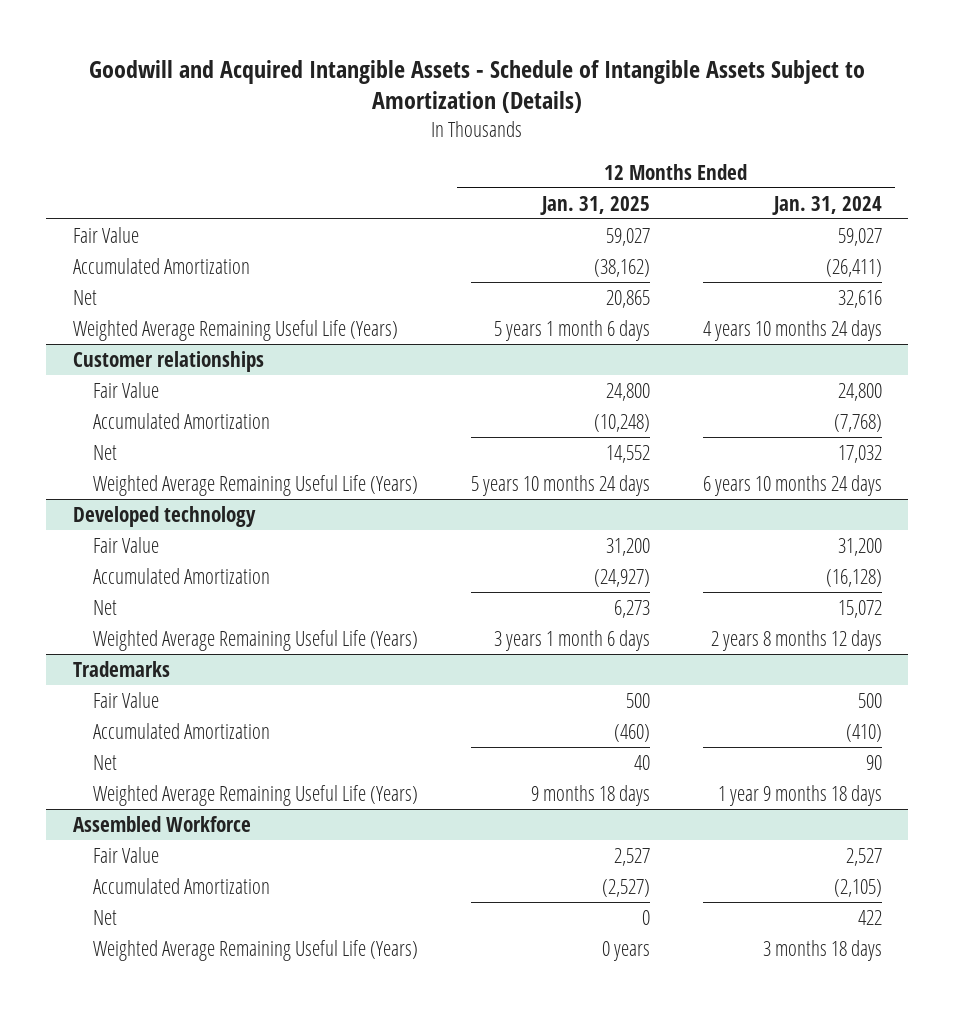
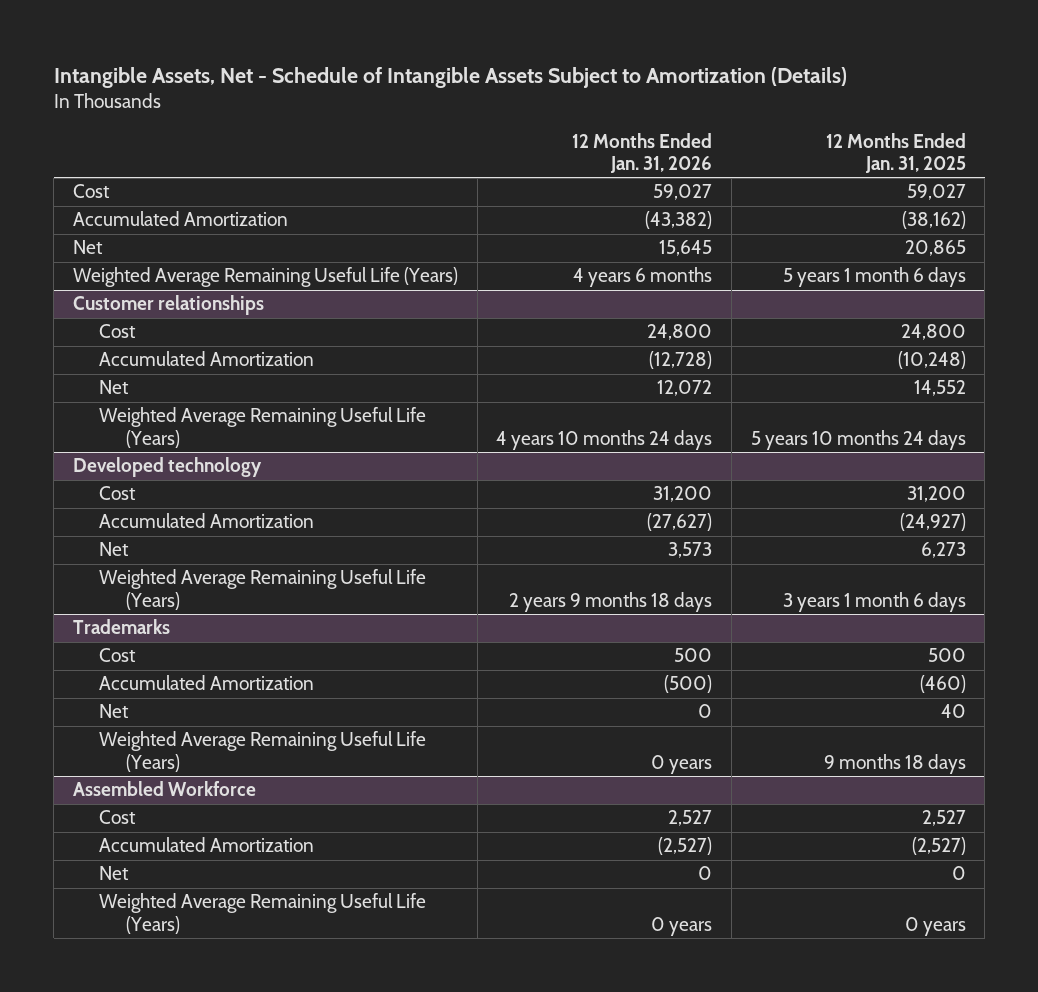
[89,59,866,114] Goodwill and Acquired Intangible Assets - Schedule of Intangible Assets Subject to Amortization (Details) -> [53,66,847,88] Intangible Assets, Net - Schedule of Intangible Assets Subject to Amortization (Details)
[771,195,882,215] Jan. 31, 2024 -> none
none -> [572,132,713,173] 12 Months Ended Jan. 31, 2026
[72,226,139,243] Fair Value -> [72,184,110,199] Cost
[92,381,159,398] Fair Value -> [99,324,137,339] Cost
[92,536,159,553] Fair Value -> [99,486,137,501] Cost
[92,691,159,708] Fair Value -> [99,648,137,663] Cost
[92,846,159,863] Fair Value -> [99,810,137,825] Cost

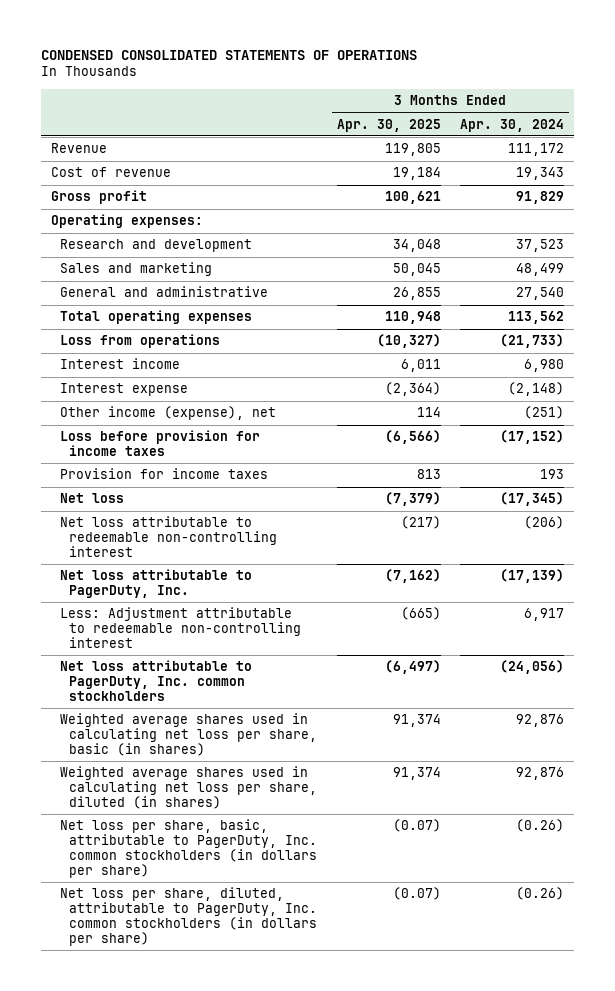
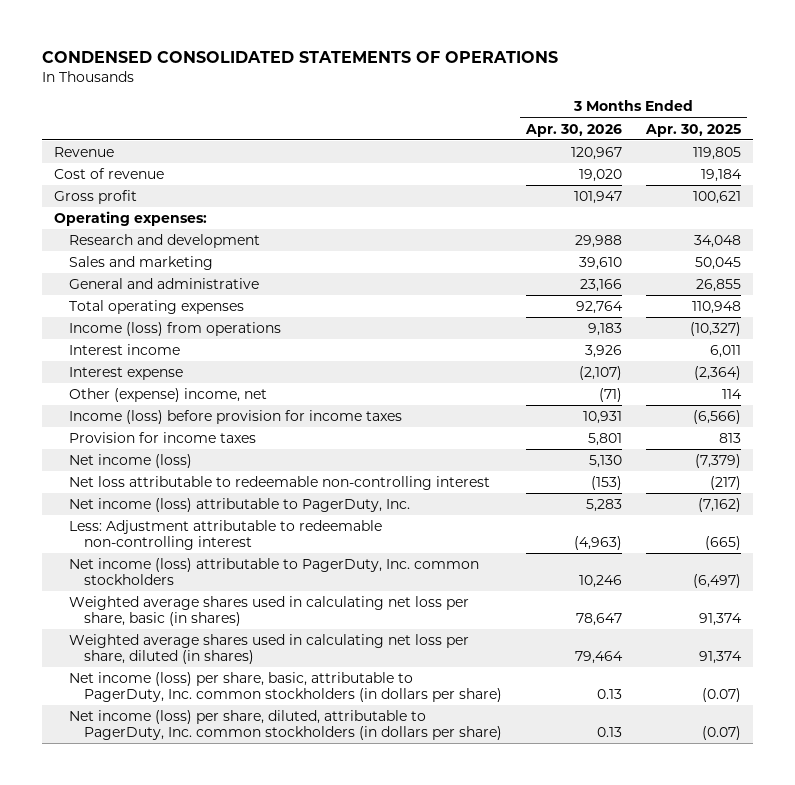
[460,118,565,132] Apr. 30, 2024 -> none
none -> [525,123,623,137] Apr. 30, 2026
[59,334,220,349] Loss from operations -> [68,321,281,336] Income (loss) from operations
[59,406,276,421] Other income (expense), net -> [68,387,267,402] Other (expense) income, net
[59,430,260,457] Loss before provision for income taxes -> [68,409,402,424] Income (loss) before provision for income taxes
[59,493,124,504] Net loss -> [68,453,192,468] Net income (loss)
[59,569,252,599] Net loss attributable to PagerDuty, Inc. -> [68,497,410,512] Net income (loss) attributable to PagerDuty, Inc.
[59,660,252,702] Net loss attributable to PagerDuty, Inc. common stockholders -> [68,557,479,586] Net income (loss) attributable to PagerDuty, Inc. common stockholders
[59,819,317,879] Net loss per share, basic, attributable to PagerDuty, Inc. common stockholders (in dollars per share) -> [68,671,503,703] Net income (loss) per share, basic, attributable to PagerDuty, Inc. common stockholders (in dollars per share)
[59,887,317,947] Net loss per share, diluted, attributable to PagerDuty, Inc. common stockholders (in dollars per share) -> [68,709,503,741] Net income (loss) per share, diluted, attributable to PagerDuty, Inc. common stockholders (in dollars per share)

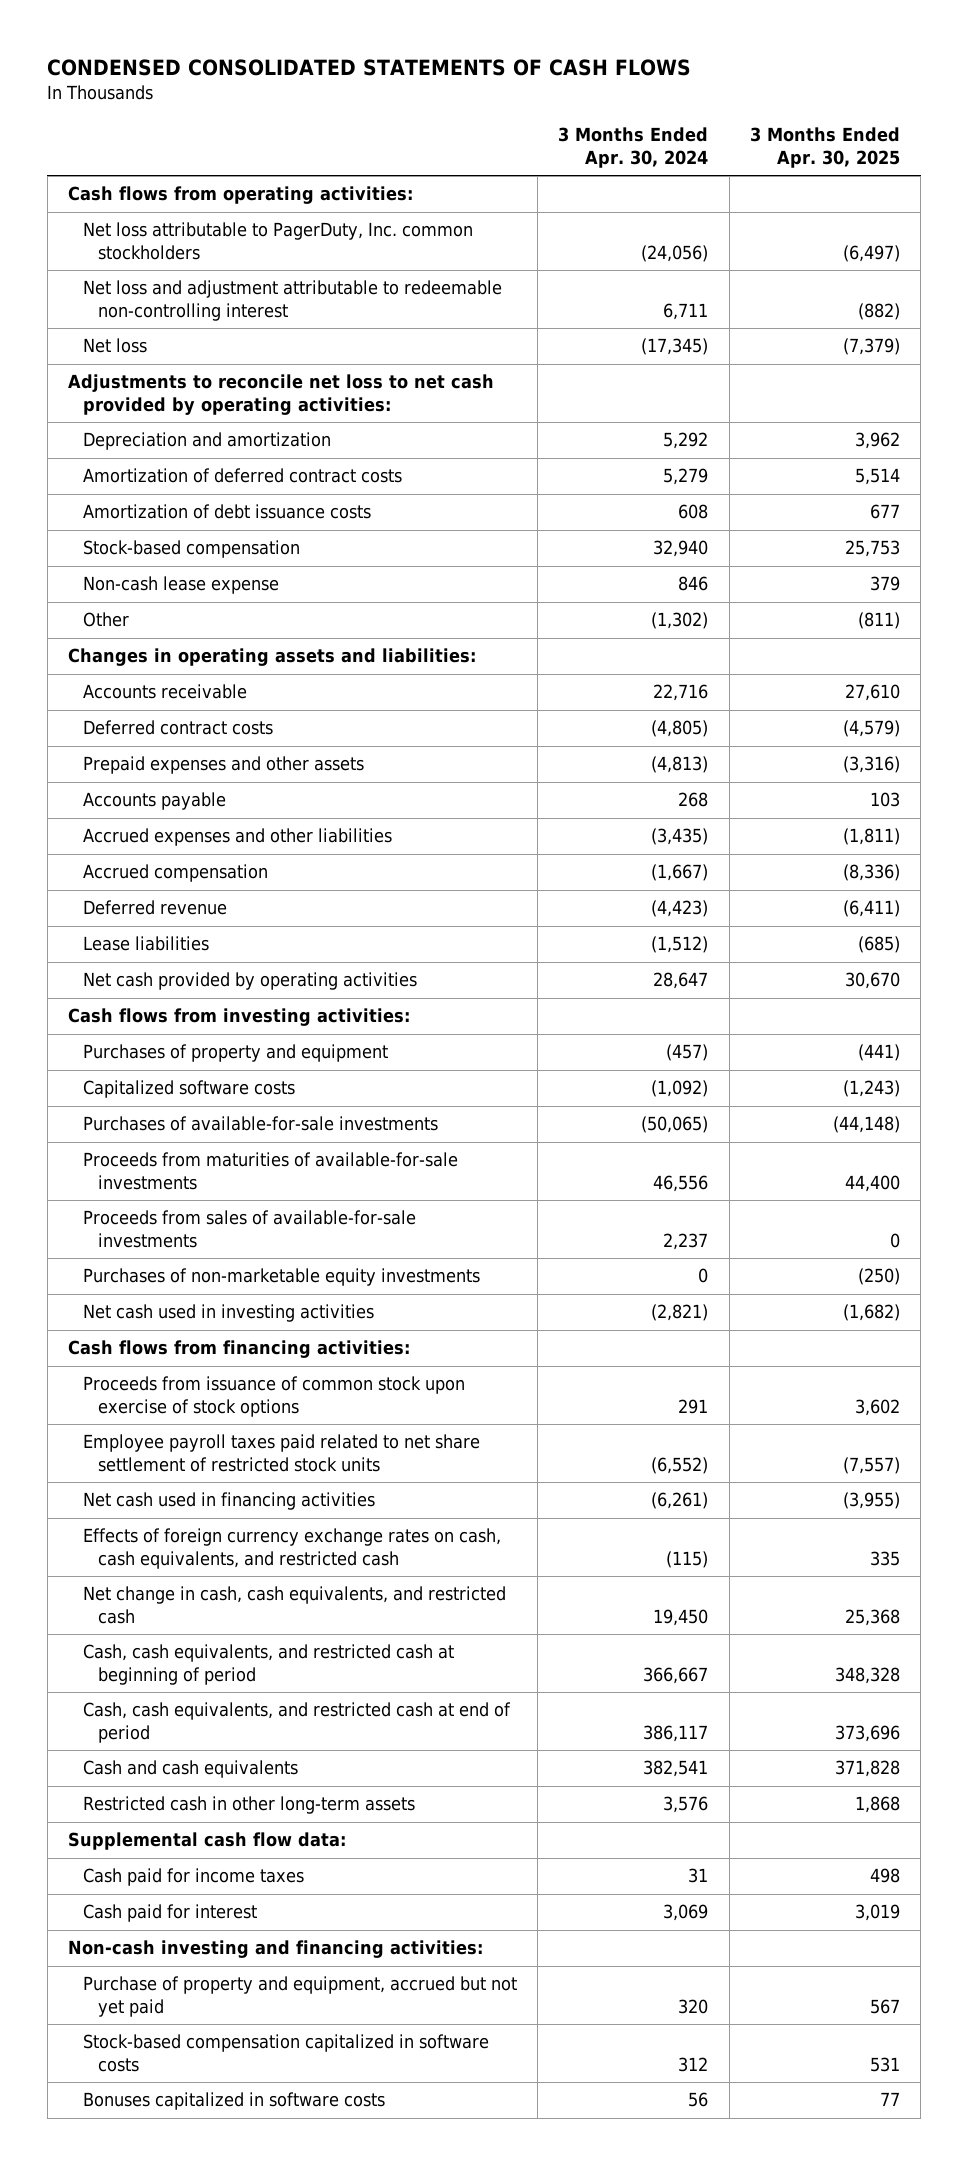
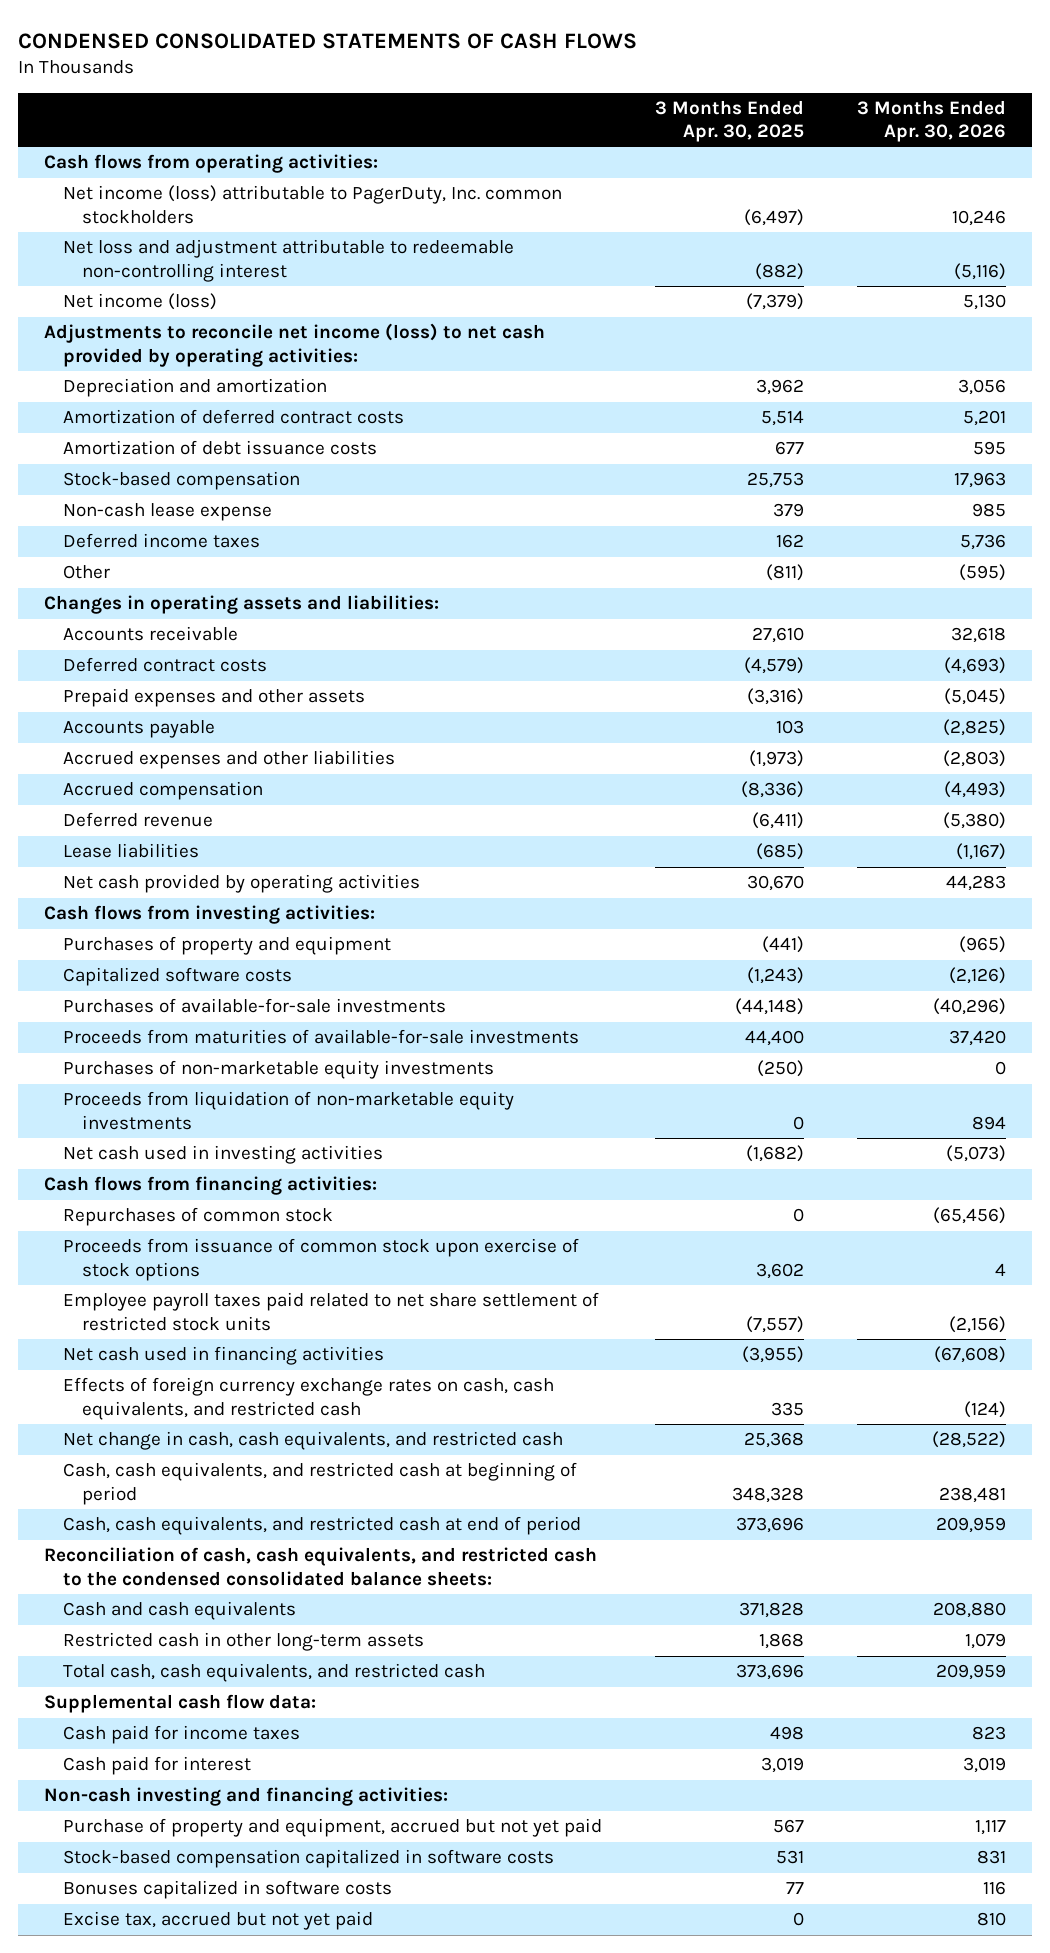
[558,127,709,168] 3 Months Ended Apr. 30, 2024 -> none
none -> [856,99,1006,143] 3 Months Ended Apr. 30, 2026
[82,222,473,261] Net loss attributable to PagerDuty, Inc. common stockholders -> [63,185,563,224] Net income (loss) attributable to PagerDuty, Inc. common stockholders
[82,338,147,354] Net loss -> [63,293,218,311] Net income (loss)
[67,374,494,416] Adjustments to reconcile net loss to net cash provided by operating activities: -> [44,323,546,367] Adjustments to reconcile net income (loss) to net cash provided by operating activities:
none -> [63,533,261,549] Deferred income taxes
[842,828,900,846] (1,811) -> [748,750,804,768] (1,973)
[82,1210,416,1249] Proceeds from sales of available-for-sale investments -> none
none -> [63,1091,515,1130] Proceeds from liquidation of non-marketable equity investments
none -> [63,1207,334,1227] Repurchases of common stock
none -> [44,1547,598,1586] Reconciliation of cash, cash equivalents, and restricted cash to the condensed consolidated balance sheets:
none -> [63,1663,486,1683] Total cash, cash equivalents, and restricted cash
none -> [63,1911,374,1931] Excise tax, accrued but not yet paid

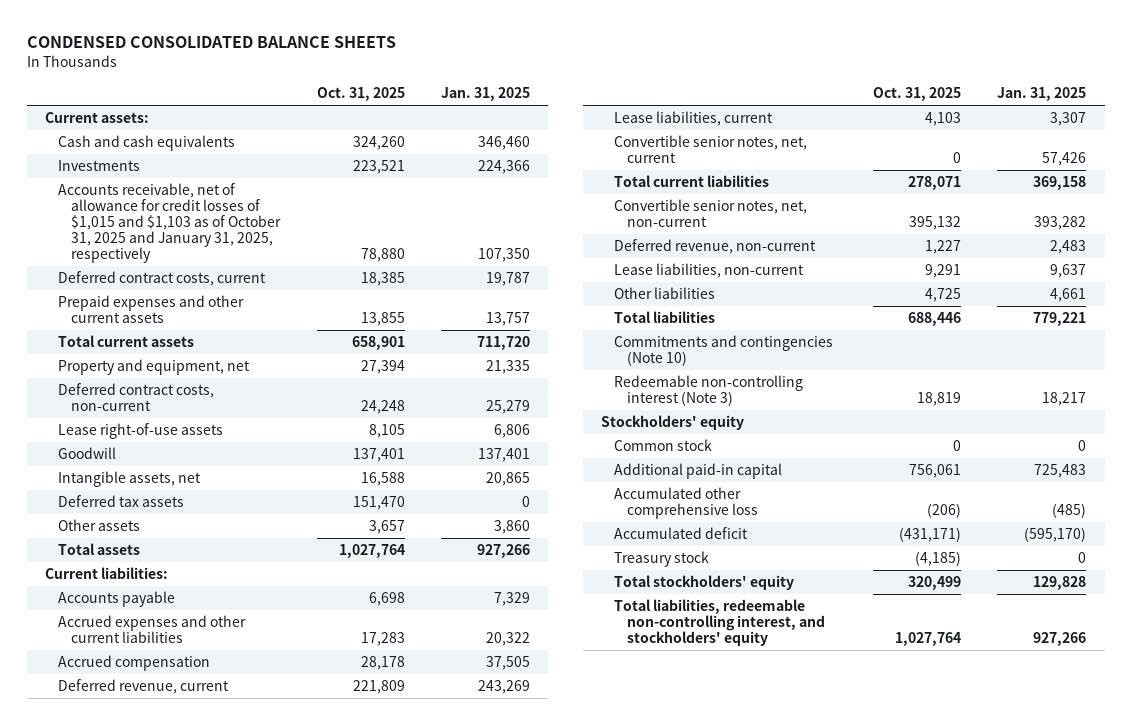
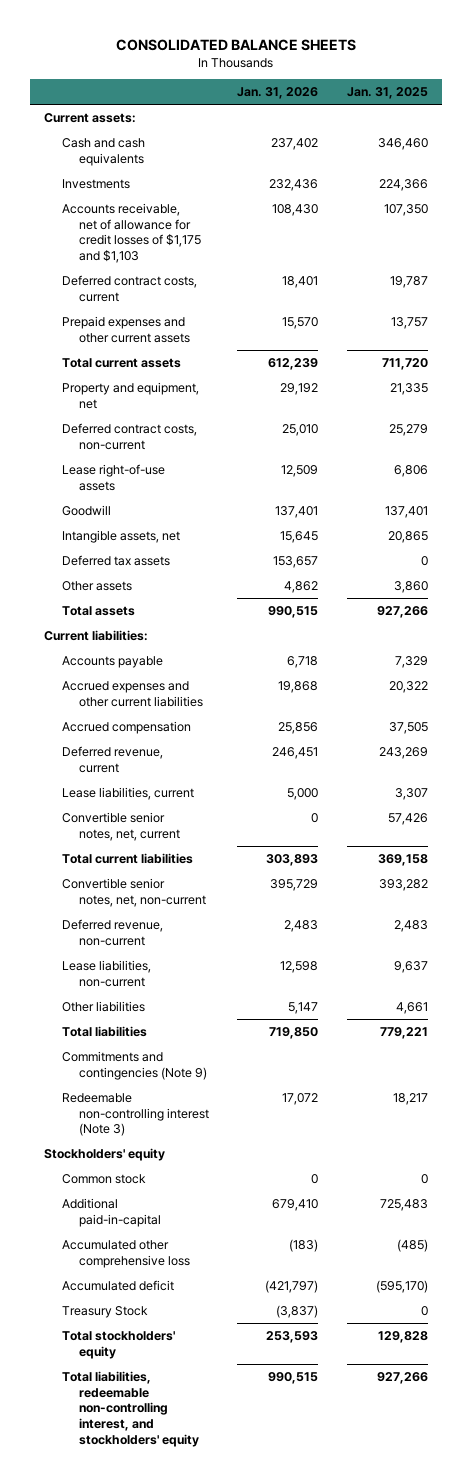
[26,36,396,49] CONDENSED CONSOLIDATED BALANCE SHEETS -> [115,38,356,51] CONSOLIDATED BALANCE SHEETS
[316,86,405,101] Oct. 31, 2025 -> none
none -> [237,87,319,100] Jan. 31, 2026
[58,183,282,264] Accounts receivable, net of allowance for credit losses of $1,015 and $1,103 as of October 31, 2025 and January 31, 2025, respectively -> [61,202,202,264] Accounts receivable, net of allowance for credit losses of $1,175 and $1,103
[614,335,834,367] Commitments and contingencies (Note 10) -> [61,1050,208,1080] Commitments and contingencies (Note 9)
[614,463,783,480] Additional paid-in capital -> [61,1197,162,1227] Additional paid-in-capital
[614,551,710,568] Treasury stock -> [61,1305,148,1318] Treasury Stock

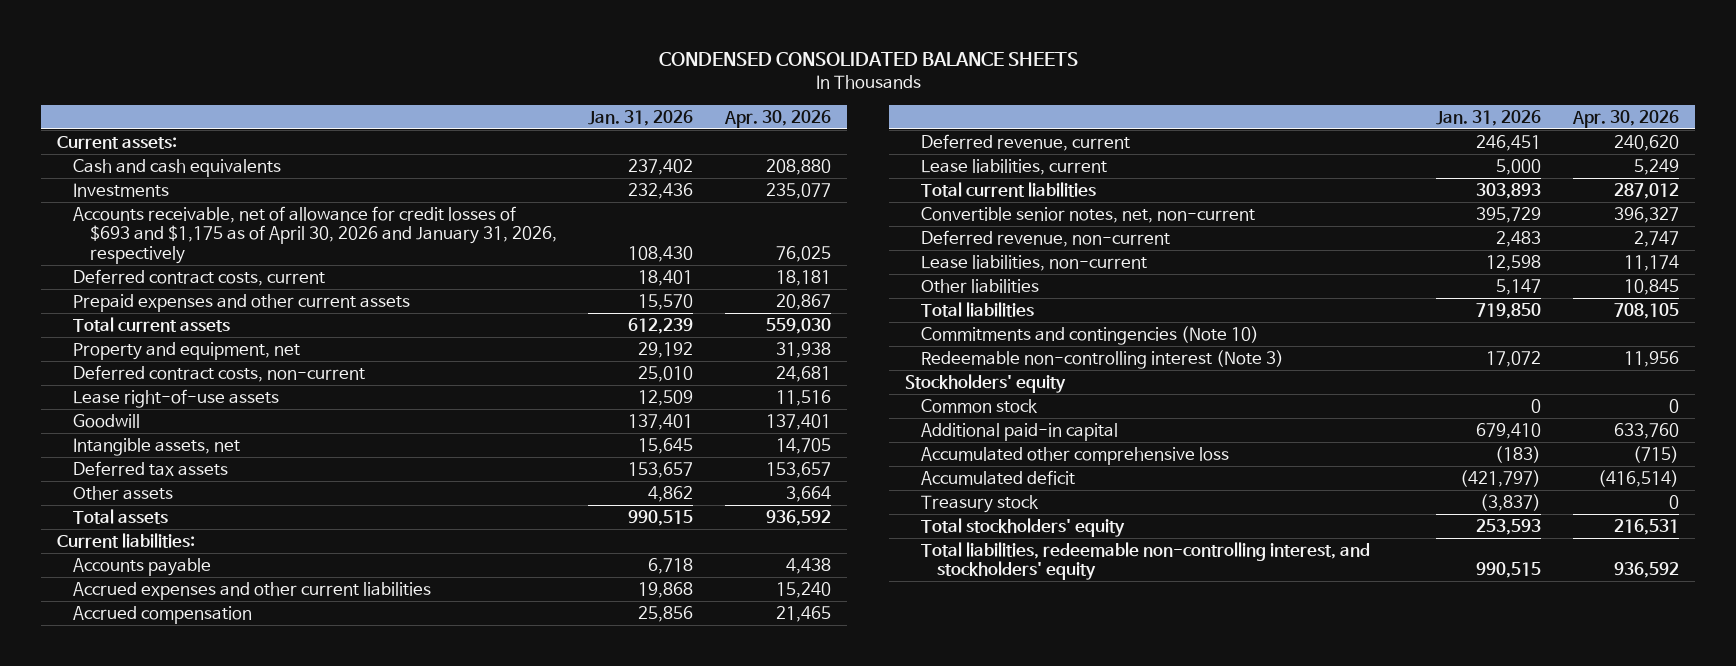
[115,38,356,51] CONSOLIDATED BALANCE SHEETS -> [658,52,1078,67] CONDENSED CONSOLIDATED BALANCE SHEETS
[346,87,428,100] Jan. 31, 2025 -> none
none -> [724,109,832,128] Apr. 30, 2026
[61,202,202,264] Accounts receivable, net of allowance for credit losses of $1,175 and $1,103 -> [73,205,557,264] Accounts receivable, net of allowance for credit losses of $693 and $1,175 as of April 30, 2026 and January 31, 2026, respectively
[61,811,181,841] Convertible senior notes, net, current -> none
[61,1050,208,1080] Commitments and contingencies (Note 9) -> [920,325,1259,345] Commitments and contingencies (Note 10)
[61,1197,162,1227] Additional paid-in-capital -> [920,422,1118,441] Additional paid-in capital
[61,1305,148,1318] Treasury Stock -> [920,494,1039,513] Treasury stock

